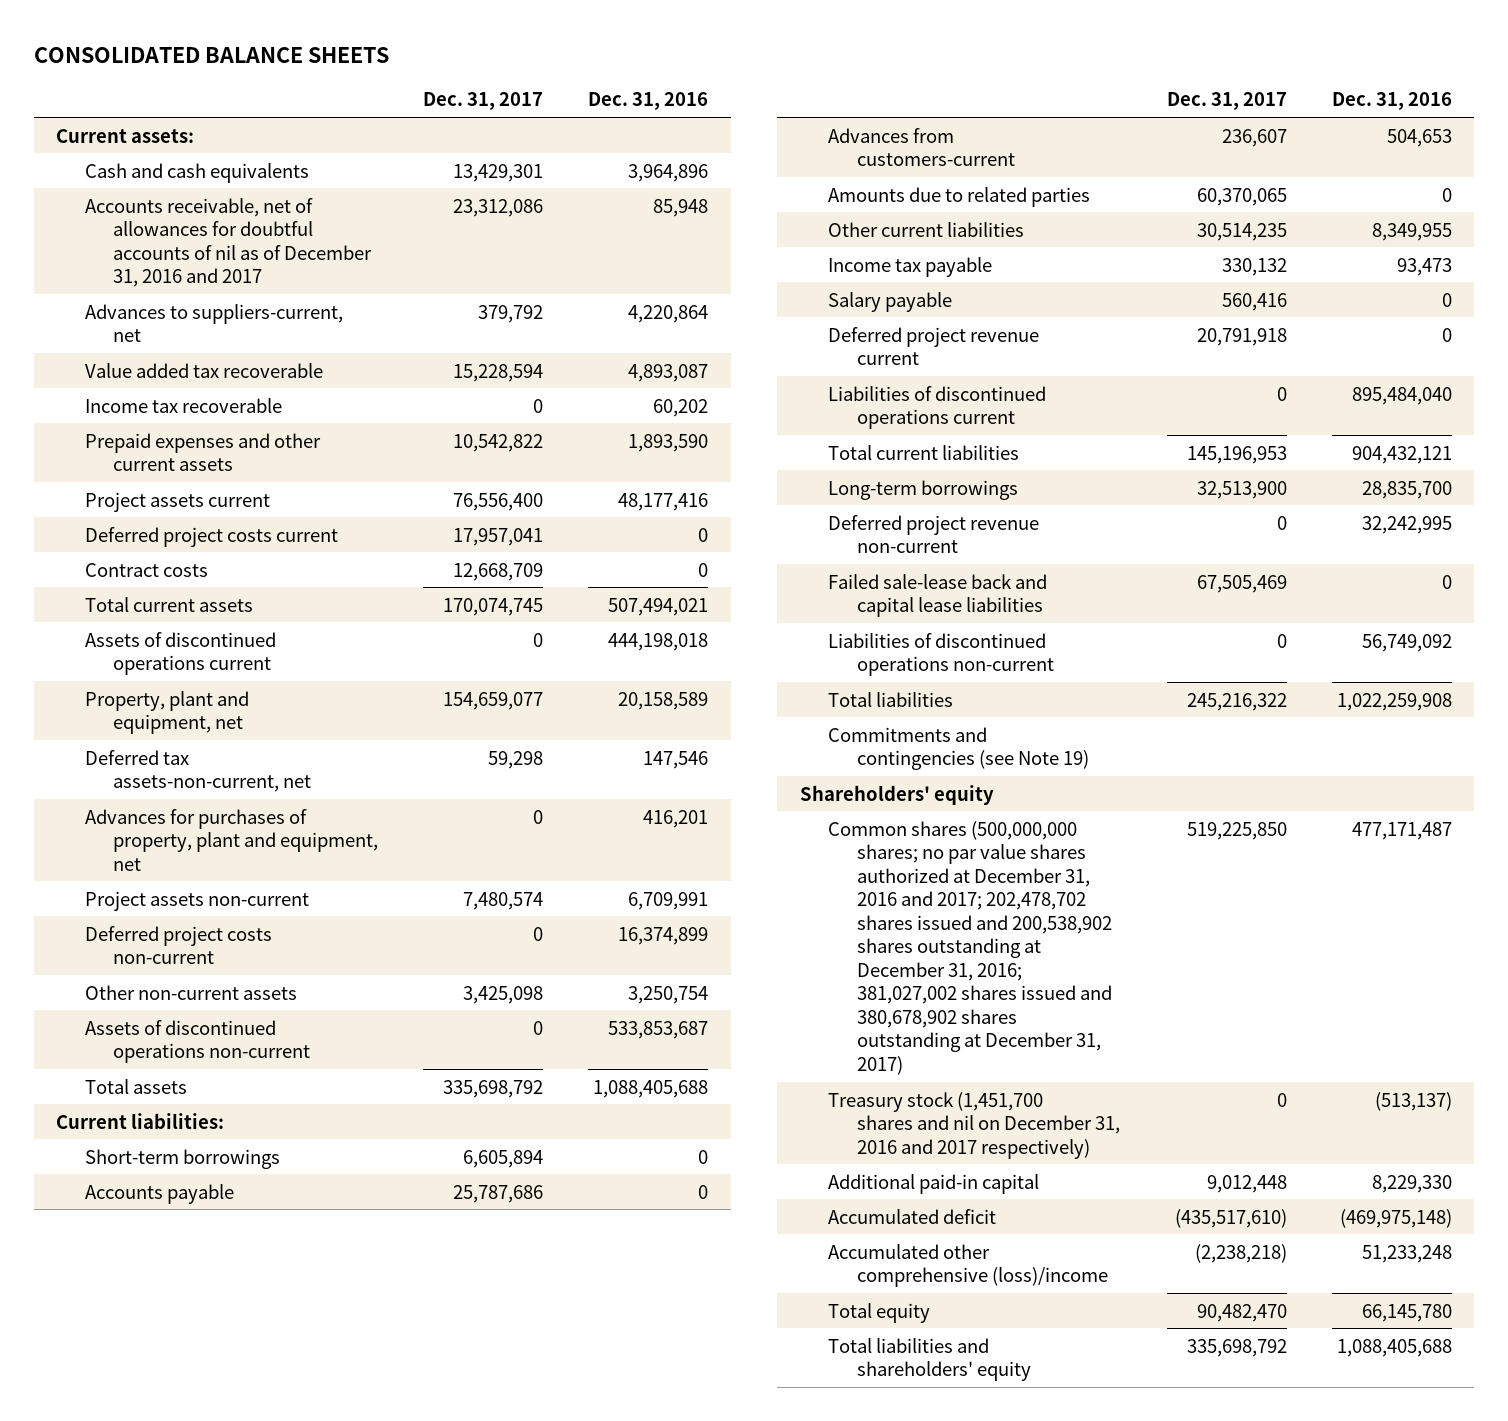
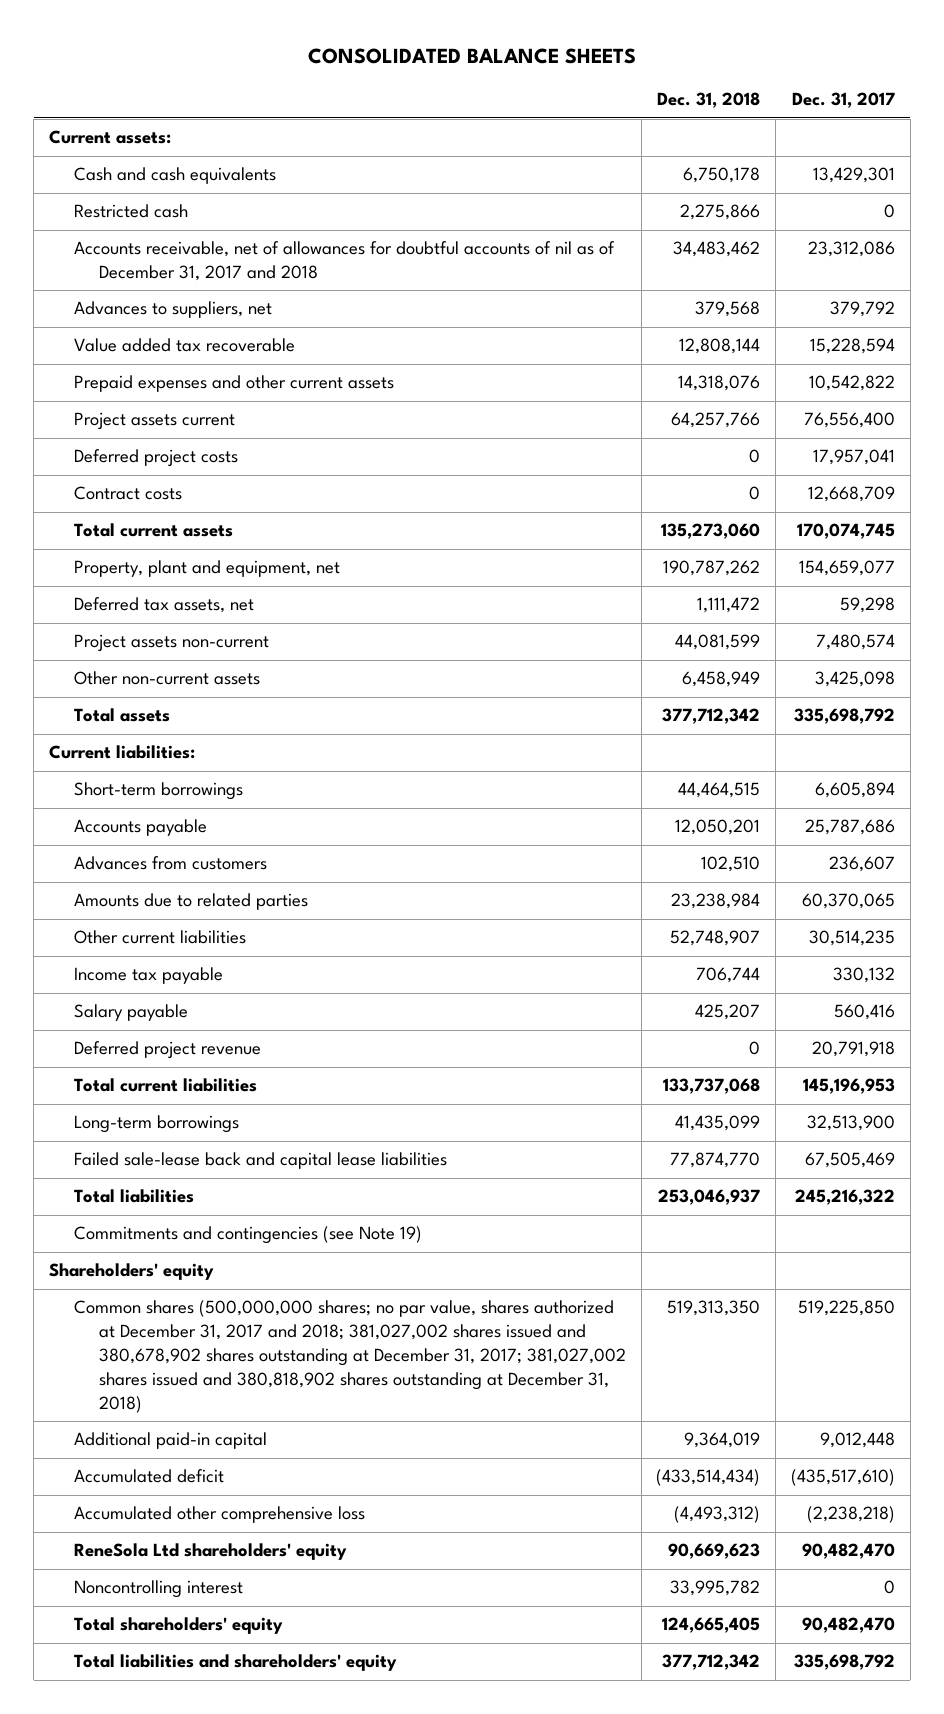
[588,92,709,111] Dec. 31, 2016 -> none
none -> [657,92,761,109] Dec. 31, 2018
none -> [73,204,188,219] Restricted cash
[84,197,373,288] Accounts receivable, net of allowances for doubtful accounts of nil as of December 31, 2016 and 2017 -> [73,241,615,282] Accounts receivable, net of allowances for doubtful accounts of nil as of December 31, 2017 and 2018
[84,303,343,343] Advances to suppliers-current, net -> [73,301,272,319] Advances to suppliers, net
[84,397,282,413] Income tax recoverable -> none
[84,526,338,547] Deferred project costs current -> [73,449,238,468] Deferred project costs
[84,631,276,676] Assets of discontinued operations current -> none
[84,808,379,871] Advances for purchases of property, plant and equipment, net -> none
[84,749,312,793] Deferred tax assets-non-current, net -> [73,597,254,614] Deferred tax assets, net
[84,925,272,965] Deferred project costs non-current -> none
[84,1019,311,1064] Assets of discontinued operations non-current -> none
[828,127,1015,167] Advances from customers-current -> [73,856,267,871] Advances from customers
[828,385,1047,430] Liabilities of discontinued operations current -> none
[828,326,1040,366] Deferred project revenue current -> [73,1041,261,1060] Deferred project revenue
[828,514,1040,554] Deferred project revenue non-current -> none
[828,632,1054,677] Liabilities of discontinued operations non-current -> none
[828,1091,1120,1159] Treasury stock (1,451,700 shares and nil on December 31, 2016 and 2017 respectively) -> none
[828,820,1112,1075] Common shares (500,000,000 shares; no par value shares authorized at December 31, 2016 and 2017; 202,478,702 shares issued and 200,538,902 shares outstanding at December 31, 2016; 381,027,002 shares issued and 380,678,902 shares outstanding at December 31, 2017) -> [73,1300,626,1413] Common shares (500,000,000 shares; no par value, shares authorized at December 31, 2017 and 2018; 381,027,002 shares issued and 380,678,902 shares outstanding at December 31, 2017; 381,027,002 shares issued and 380,818,902 shares outstanding at December 31, 2018)
[828,1243,1108,1288] Accumulated other comprehensive (loss)/income -> [73,1506,365,1524] Accumulated other comprehensive loss
[828,1302,931,1323] Total equity -> [73,1543,347,1561] ReneSola Ltd shareholders' equity
none -> [73,1580,243,1599] Noncontrolling interest
none -> [73,1617,283,1635] Total shareholders' equity

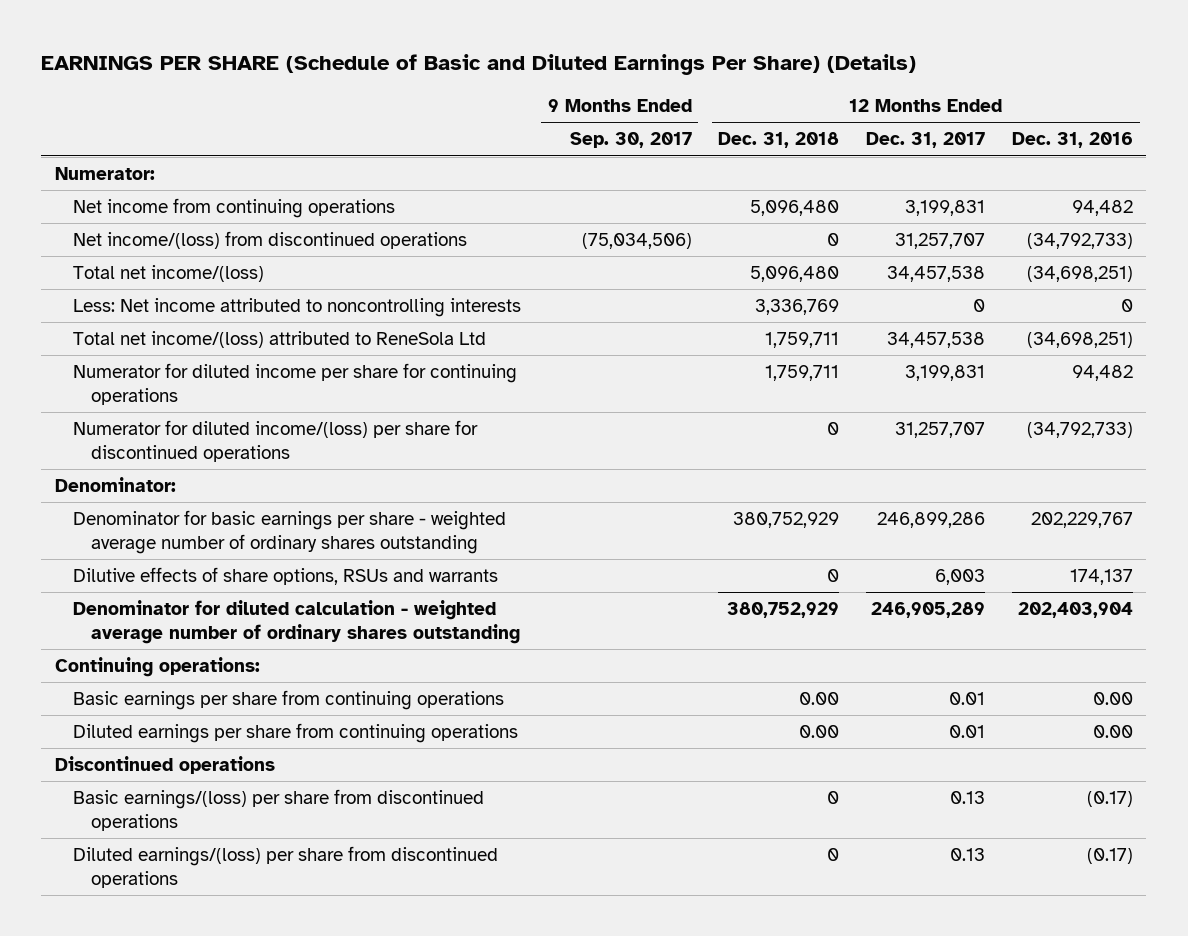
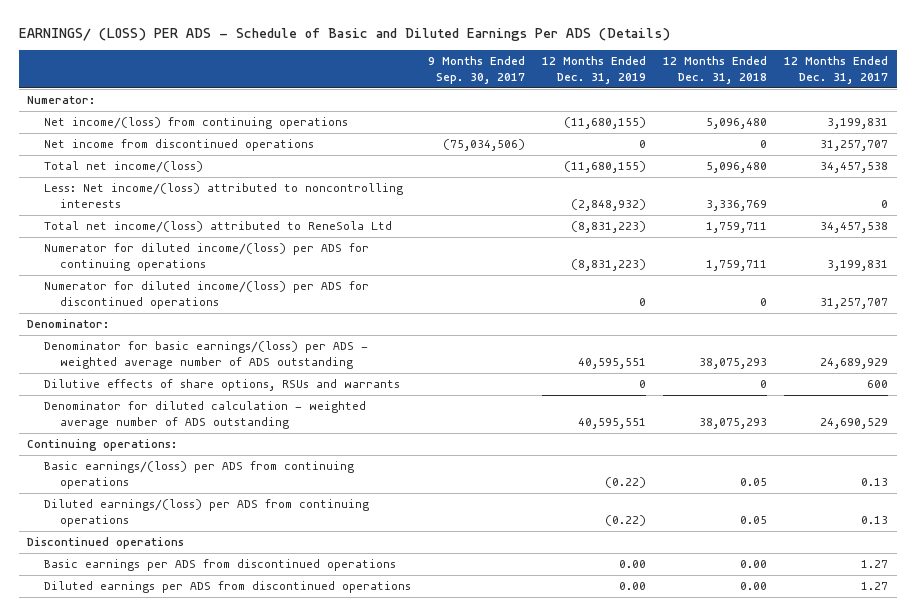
[41,54,917,76] EARNINGS PER SHARE (Schedule of Basic and Diluted Earnings Per Share) (Details) -> [18,27,670,41] EARNINGS/ (LOSS) PER ADS - Schedule of Basic and Diluted Earnings Per ADS (Details)
[1011,132,1133,149] Dec. 31, 2016 -> none
none -> [541,56,646,84] 12 Months Ended Dec. 31, 2019
[72,197,395,218] Net income from continuing operations -> [43,117,348,130] Net income/(loss) from continuing operations
[72,230,467,249] Net income/(loss) from discontinued operations -> [43,139,314,152] Net income from discontinued operations
[72,297,521,317] Less: Net income attributed to noncontrolling interests -> [43,183,403,208] Less: Net income/(loss) attributed to noncontrolling interests
[72,362,517,406] Numerator for diluted income per share for continuing operations -> [43,243,369,271] Numerator for diluted income/(loss) per ADS for continuing operations
[72,419,478,463] Numerator for diluted income/(loss) per share for discontinued operations -> [43,281,369,309] Numerator for diluted income/(loss) per ADS for discontinued operations
[72,509,506,555] Denominator for basic earnings per share - weighted average number of ordinary shares outstanding -> [43,341,368,369] Denominator for basic earnings/(loss) per ADS - weighted average number of ADS outstanding
[733,511,840,528] 380,752,929 -> [698,357,767,369] 38,075,293
[877,511,986,528] 246,899,286 -> [819,357,888,369] 24,689,929
[935,568,986,585] 6,003 -> [866,380,888,389] 600
[72,599,520,645] Denominator for diluted calculation - weighted average number of ordinary shares outstanding -> [43,401,366,429] Denominator for diluted calculation - weighted average number of ADS outstanding
[727,601,840,618] 380,752,929 -> [698,417,767,429] 38,075,293
[871,601,986,618] 246,905,289 -> [819,417,888,429] 24,690,529
[72,689,504,710] Basic earnings per share from continuing operations -> [43,461,354,489] Basic earnings/(loss) per ADS from continuing operations
[799,691,840,705] 0.00 -> [739,477,767,486] 0.05
[949,691,986,705] 0.01 -> [860,477,888,486] 0.13
[72,722,518,743] Diluted earnings per share from continuing operations -> [43,499,369,527] Diluted earnings/(loss) per ADS from continuing operations
[799,724,840,738] 0.00 -> [739,515,767,524] 0.05
[949,724,986,738] 0.01 -> [860,515,888,524] 0.13
[72,788,484,832] Basic earnings/(loss) per share from discontinued operations -> [43,559,396,572] Basic earnings per ADS from discontinued operations
[827,790,840,804] 0 -> [739,560,767,569] 0.00
[950,790,986,804] 0.13 -> [860,560,888,569] 1.27
[72,845,498,889] Diluted earnings/(loss) per share from discontinued operations -> [43,581,411,594] Diluted earnings per ADS from discontinued operations
[827,847,840,861] 0 -> [739,582,767,591] 0.00
[950,847,986,861] 0.13 -> [860,582,888,591] 1.27

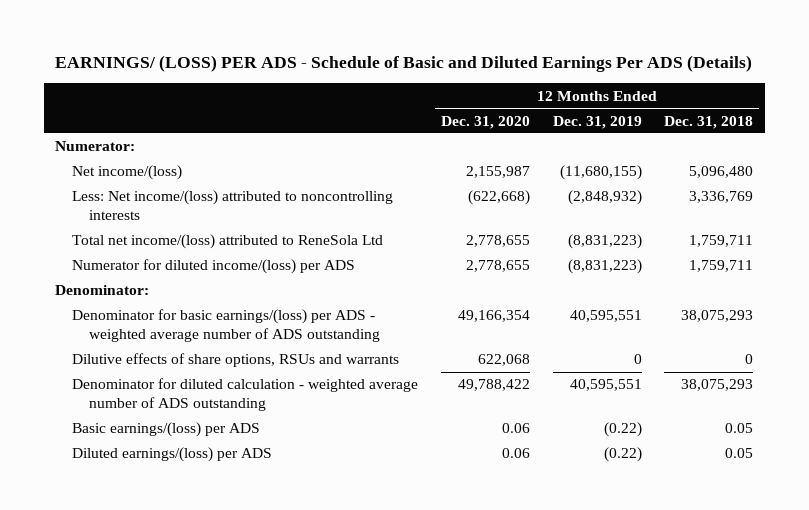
[427,56,525,84] 9 Months Ended Sep. 30, 2017 -> none
[783,56,888,84] 12 Months Ended Dec. 31, 2017 -> none
none -> [441,115,531,129] Dec. 31, 2020
[43,139,314,152] Net income from discontinued operations -> none
[43,161,203,174] Total net income/(loss) -> none
[43,117,348,130] Net income/(loss) from continuing operations -> [72,165,183,181] Net income/(loss)
[43,281,369,309] Numerator for diluted income/(loss) per ADS for discontinued operations -> none
[43,243,369,271] Numerator for diluted income/(loss) per ADS for continuing operations -> [72,259,356,275] Numerator for diluted income/(loss) per ADS
[27,439,178,452] Continuing operations: -> none
[27,537,185,550] Discontinued operations -> none
[43,559,396,572] Basic earnings per ADS from discontinued operations -> none
[43,581,411,594] Diluted earnings per ADS from discontinued operations -> none
[43,461,354,489] Basic earnings/(loss) per ADS from continuing operations -> [72,422,261,438] Basic earnings/(loss) per ADS
[43,499,369,527] Diluted earnings/(loss) per ADS from continuing operations -> [72,447,273,463] Diluted earnings/(loss) per ADS

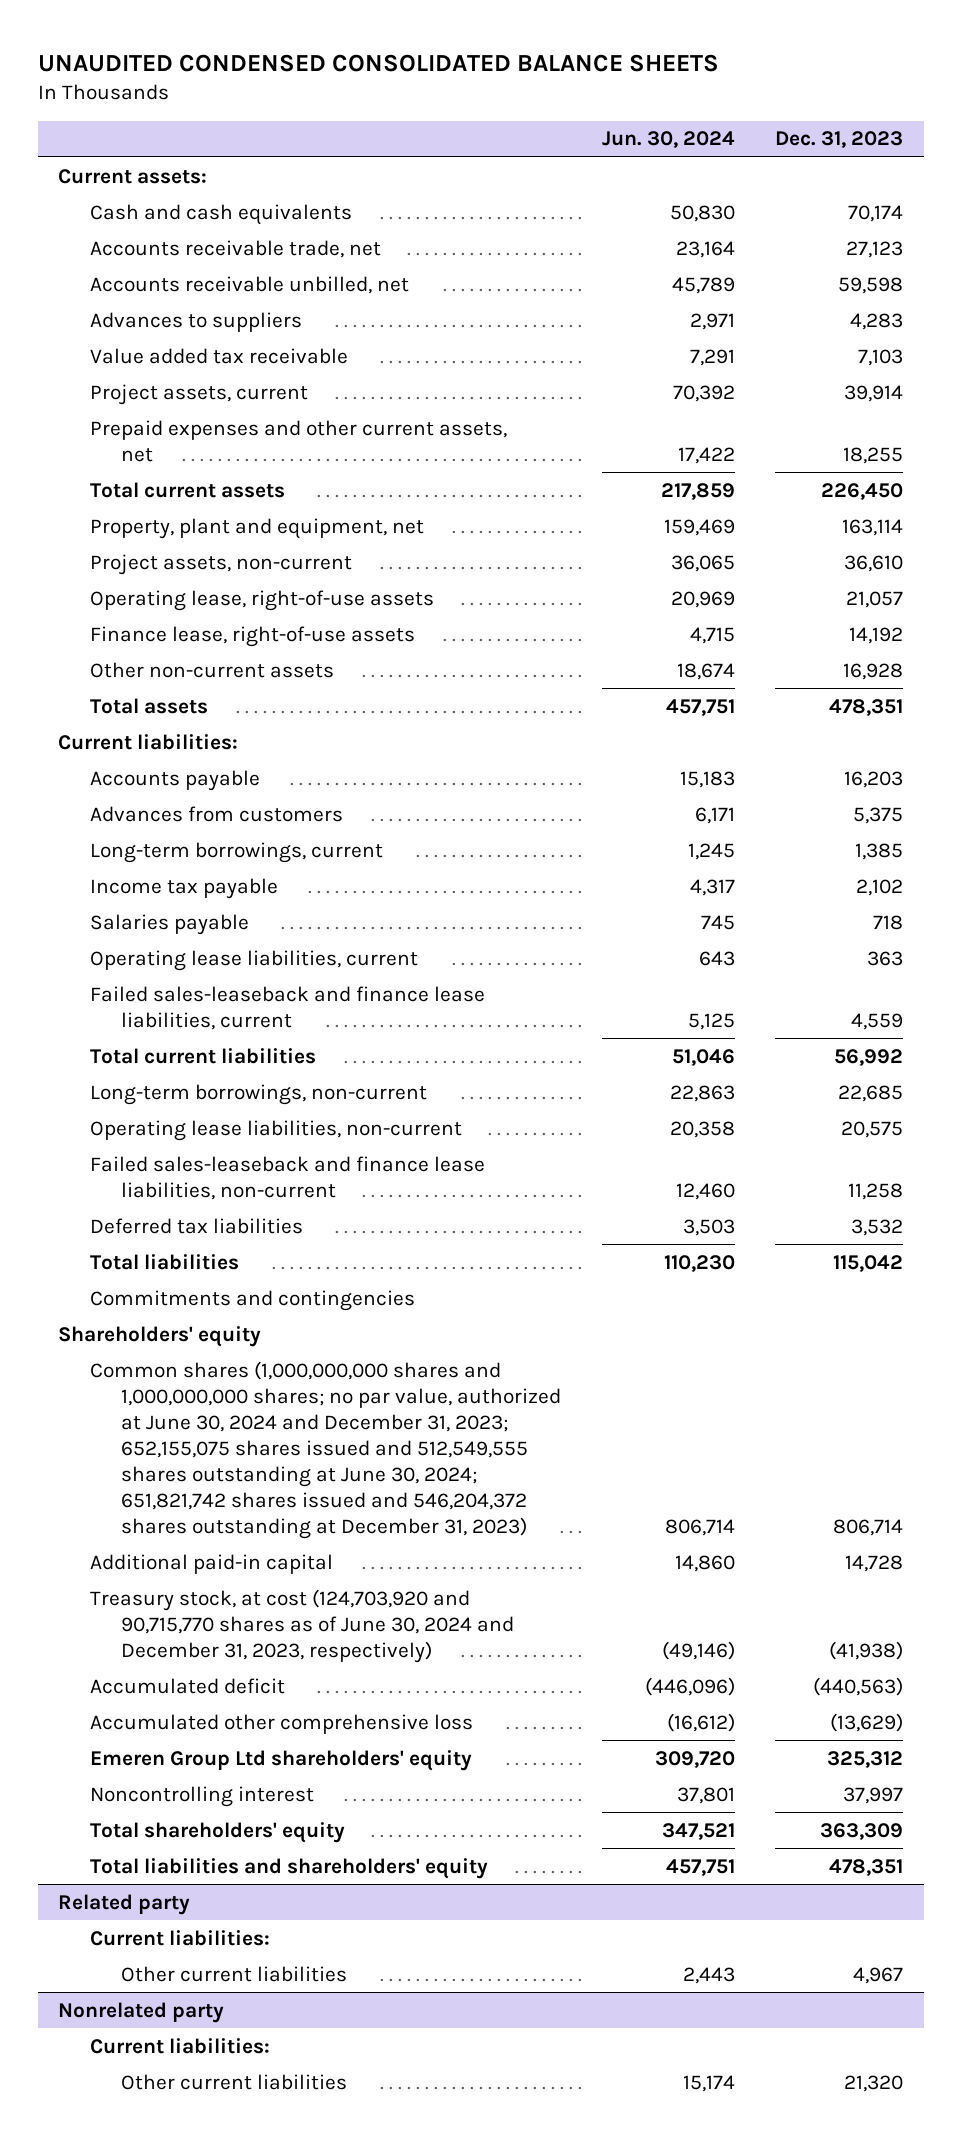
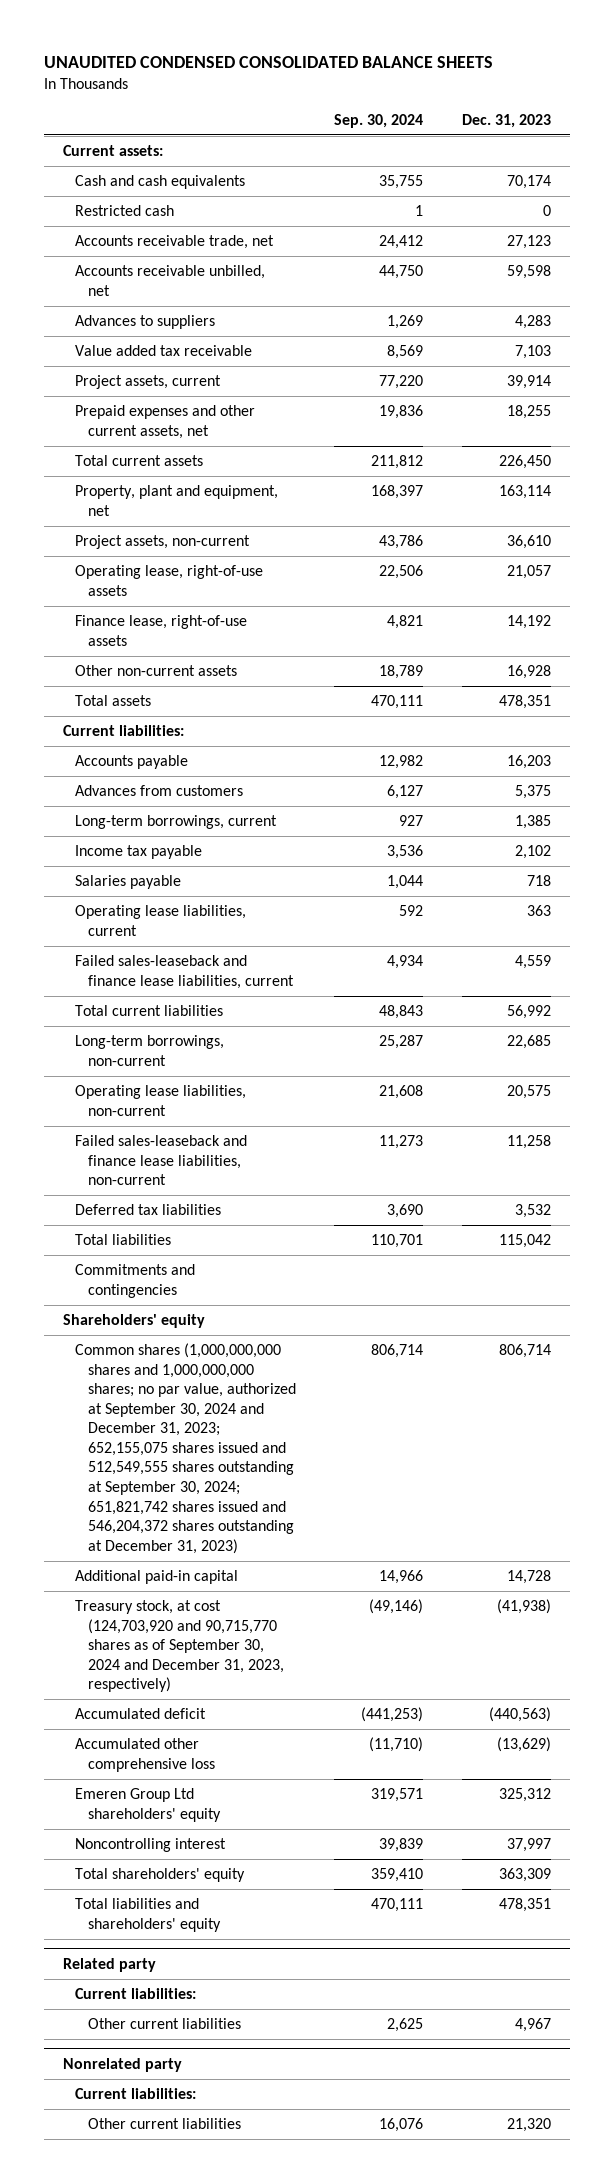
[601,131,735,149] Jun. 30, 2024 -> none
none -> [334,113,424,128] Sep. 30, 2024
none -> [75,205,175,217] Restricted cash
[89,1360,562,1539] Common shares (1,000,000,000 shares and 1,000,000,000 shares; no par value, authorized at June 30, 2024 and December 31, 2023; 652,155,075 shares issued and 512,549,555 shares outstanding at June 30, 2024; 651,821,742 shares issued and 546,204,372 shares outstanding at December 31, 2023) -> [75,1343,296,1554] Common shares (1,000,000,000 shares and 1,000,000,000 shares; no par value, authorized at September 30, 2024 and December 31, 2023; 652,155,075 shares issued and 512,549,555 shares outstanding at September 30, 2024; 651,821,742 shares issued and 546,204,372 shares outstanding at December 31, 2023)
[89,1588,515,1663] Treasury stock, at cost (124,703,920 and 90,715,770 shares as of June 30, 2024 and December 31, 2023, respectively) -> [75,1600,284,1693] Treasury stock, at cost (124,703,920 and 90,715,770 shares as of September 30, 2024 and December 31, 2023, respectively)

